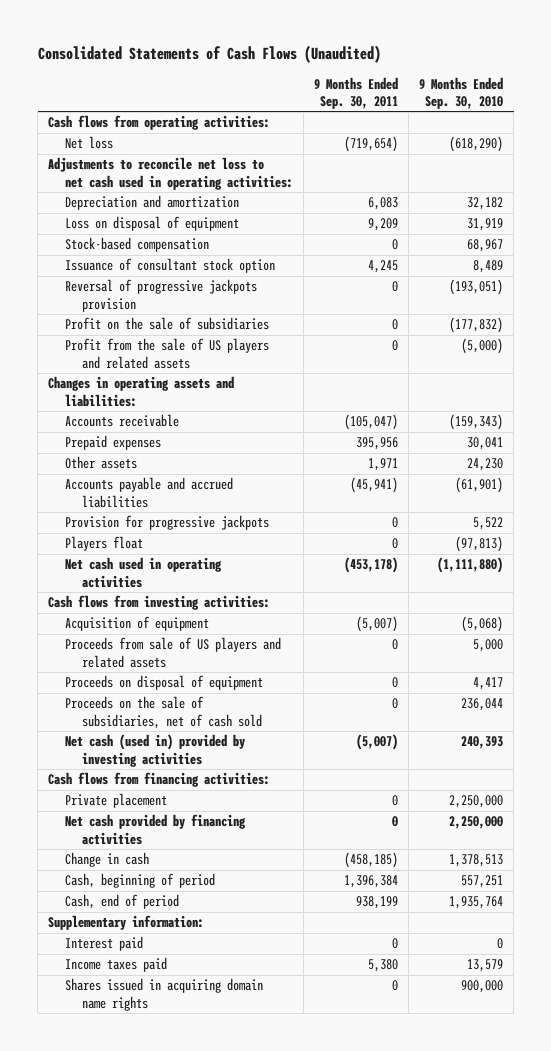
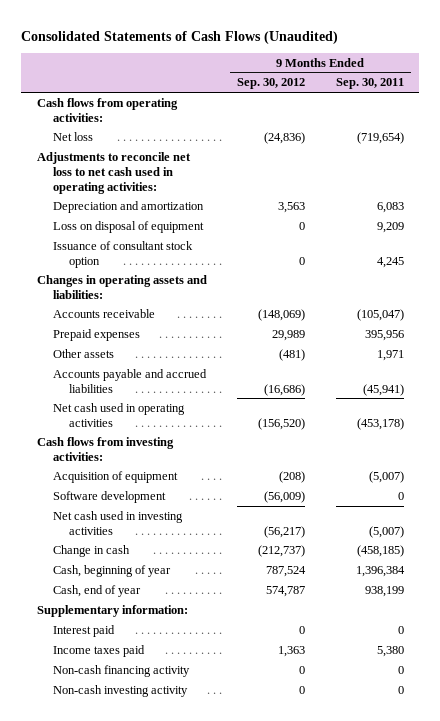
[419,76,504,109] 9 Months Ended Sep. 30, 2010 -> none
none -> [237,78,306,90] Sep. 30, 2012
[64,237,209,253] Stock-based compensation -> none
[64,279,257,312] Reversal of progressive jackpots provision -> none
[64,317,269,331] Profit on the sale of subsidiaries -> none
[64,338,269,369] Profit from the sale of US players and related assets -> none
[64,515,269,531] Provision for progressive jackpots -> none
[64,536,143,552] Players float -> none
[64,637,281,668] Proceeds from sale of US players and related assets -> none
[64,675,263,691] Proceeds on disposal of equipment -> none
[64,696,262,729] Proceeds on the sale of subsidiaries, net of cash sold -> none
[48,772,271,788] Cash flows from financing activities: -> none
[64,793,167,809] Private placement -> none
[64,814,246,845] Net cash provided by financing activities -> none
none -> [52,490,166,503] Software development
[64,734,245,767] Net cash (used in) provided by investing activities -> [52,510,183,535] Net cash used in investing activities
[64,873,215,889] Cash, beginning of period -> [52,564,171,577] Cash, beginning of year
[64,894,179,910] Cash, end of period -> [52,584,141,597] Cash, end of year
[64,978,263,1011] Shares issued in acquiring domain name rights -> none
none -> [52,664,190,677] Non-cash financing activity
none -> [52,684,188,697] Non-cash investing activity

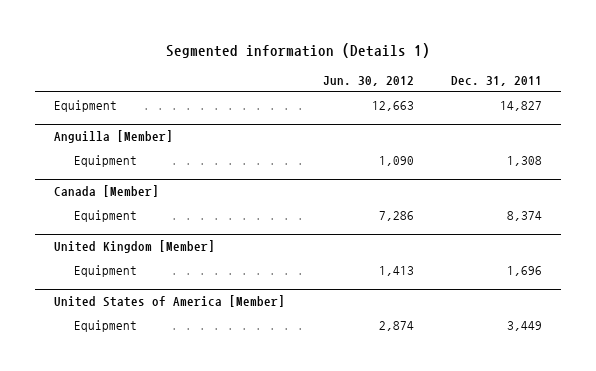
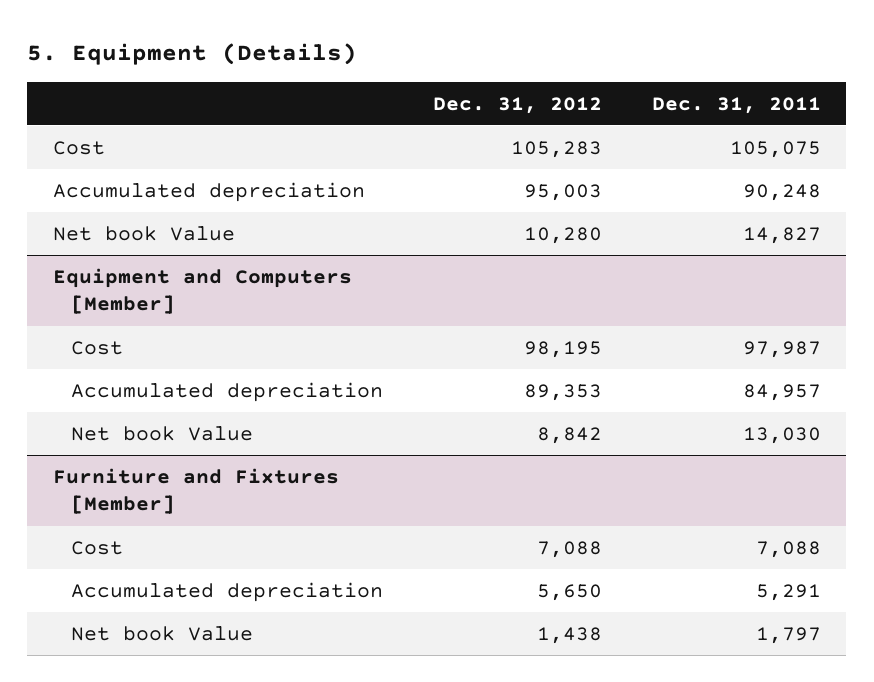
[166,43,431,59] Segmented information (Details 1) -> [27,43,358,66] 5. Equipment (Details)
[322,76,414,87] Jun. 30, 2012 -> none
none -> [432,96,602,114] Dec. 31, 2012
[53,130,173,144] Anguilla [Member] -> none
[73,154,137,167] Equipment -> none
[53,185,159,198] Canada [Member] -> none
[73,209,137,222] Equipment -> none
[53,240,215,254] United Kingdom [Member] -> none
[73,264,137,277] Equipment -> none
[53,295,285,308] United States of America [Member] -> none
[73,319,137,332] Equipment -> none
none -> [52,140,105,155] Cost
none -> [52,181,365,202] Accumulated depreciation
[53,99,117,112] Equipment -> [52,225,235,241] Net book Value
none -> [52,267,352,315] Equipment and Computers [Member]
none -> [70,340,123,355] Cost
none -> [70,381,383,402] Accumulated depreciation
none -> [70,425,253,441] Net book Value
none -> [52,467,339,515] Furniture and Fixtures [Member]
none -> [70,540,123,555] Cost
none -> [70,581,383,602] Accumulated depreciation
none -> [70,625,253,641] Net book Value

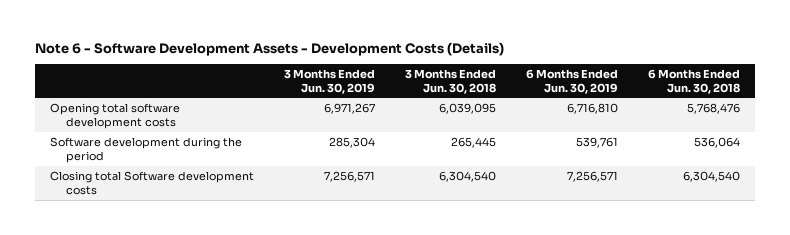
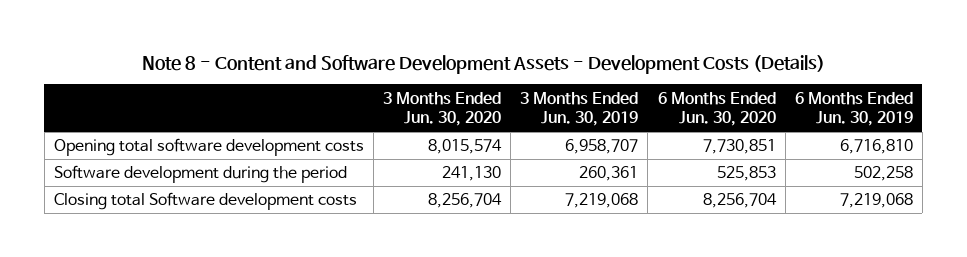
[35,41,505,56] Note 6 - Software Development Assets - Development Costs (Details) -> [142,54,826,74] Note 8 - Content and Software Development Assets - Development Costs (Details)
[404,68,496,94] 3 Months Ended Jun. 30, 2018 -> none
[647,68,740,94] 6 Months Ended Jun. 30, 2018 -> none
none -> [383,91,502,127] 3 Months Ended Jun. 30, 2020
none -> [657,91,776,127] 6 Months Ended Jun. 30, 2020
[324,102,376,114] 6,971,267 -> [565,139,639,155] 6,958,707
[329,136,376,148] 285,304 -> [579,166,639,182] 260,361
[575,136,618,148] 539,761 -> [853,166,913,182] 502,258
[324,170,376,182] 7,256,571 -> [565,193,639,209] 7,219,068
[566,170,618,182] 7,256,571 -> [839,193,913,209] 7,219,068

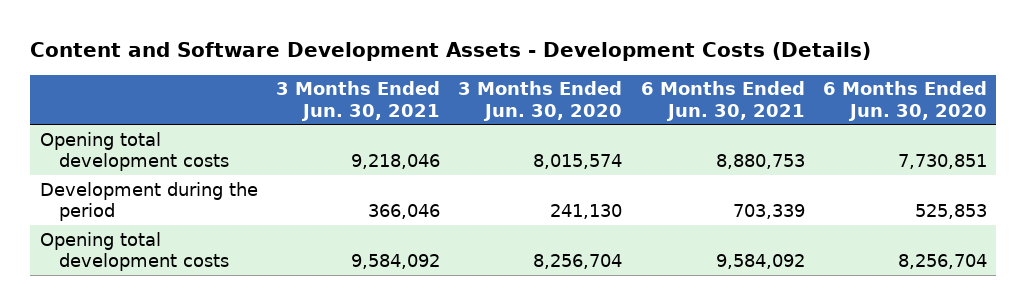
[142,54,826,74] Note 8 - Content and Software Development Assets - Development Costs (Details) -> [30,42,872,62] Content and Software Development Assets - Development Costs (Details)
[520,91,639,127] 3 Months Ended Jun. 30, 2019 -> none
[794,91,913,127] 6 Months Ended Jun. 30, 2019 -> none
none -> [275,81,440,121] 3 Months Ended Jun. 30, 2021
none -> [640,81,805,121] 6 Months Ended Jun. 30, 2021
[53,138,364,157] Opening total software development costs -> [39,131,229,171] Opening total development costs
[53,165,347,184] Software development during the period -> [39,181,258,221] Development during the period
[53,192,357,211] Closing total Software development costs -> [39,231,229,271] Opening total development costs

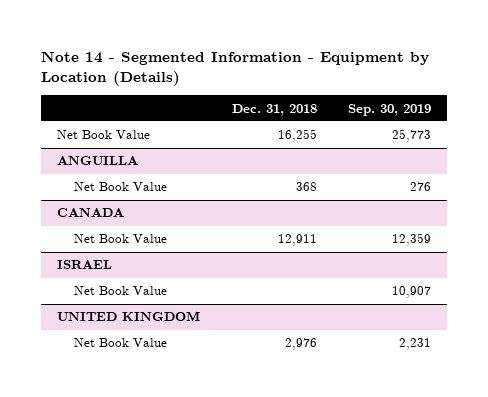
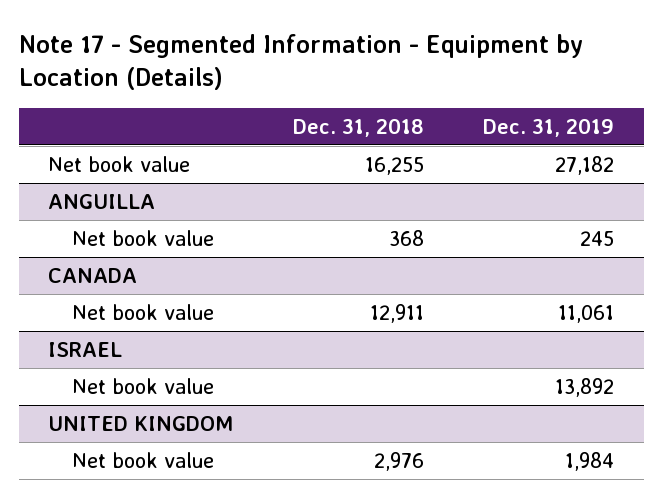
[41,50,430,87] Note 14 - Segmented Information - Equipment by Location (Details) -> [18,33,583,91] Note 17 - Segmented Information - Equipment by Location (Details)
[348,103,432,116] Sep. 30, 2019 -> none
none -> [483,117,615,137] Dec. 31, 2019
[57,130,151,140] Net Book Value -> [48,155,191,172] Net book value
[74,182,168,192] Net Book Value -> [72,229,215,246] Net book value
[74,234,168,244] Net Book Value -> [72,303,215,320] Net book value
[74,286,168,296] Net Book Value -> [72,377,215,394] Net book value
[74,338,168,348] Net Book Value -> [72,451,215,468] Net book value

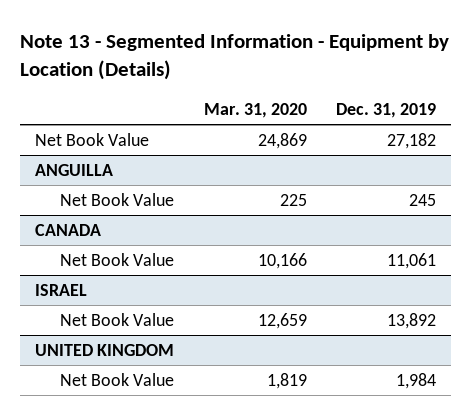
[18,33,583,91] Note 17 - Segmented Information - Equipment by Location (Details) -> [20,34,450,81] Note 13 - Segmented Information - Equipment by Location (Details)
[292,117,424,137] Dec. 31, 2018 -> none
none -> [203,103,307,119] Mar. 31, 2020
[48,155,191,172] Net book value -> [34,132,149,146] Net Book Value
[72,229,215,246] Net book value -> [59,192,174,206] Net Book Value
[72,303,215,320] Net book value -> [59,252,174,266] Net Book Value
[72,377,215,394] Net book value -> [59,312,174,326] Net Book Value
[72,451,215,468] Net book value -> [59,372,174,386] Net Book Value

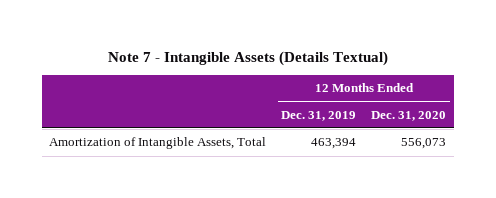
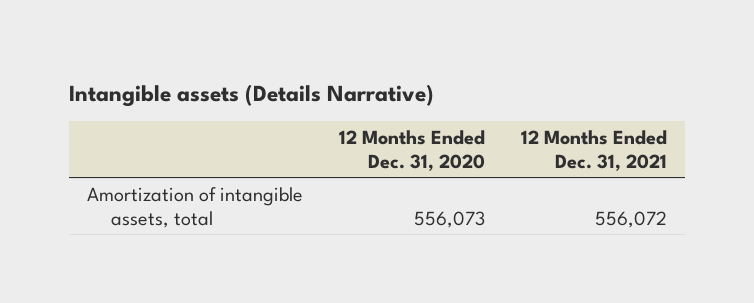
[107,50,388,66] Note 7 - Intangible Assets (Details Textual) -> [69,83,435,107] Intangible assets (Details Narrative)
[281,110,357,121] Dec. 31, 2019 -> none
none -> [520,129,667,171] 12 Months Ended Dec. 31, 2021
[49,137,267,150] Amortization of Intangible Assets, Total -> [87,186,304,228] Amortization of intangible assets, total

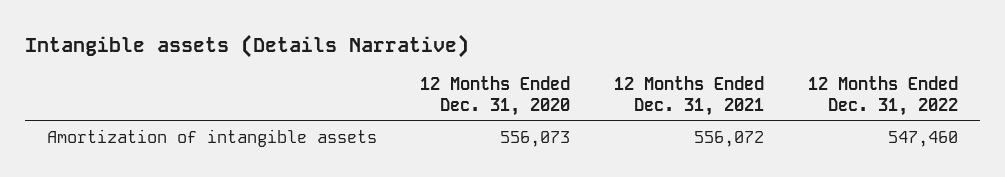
none -> [807,76,958,117] 12 Months Ended Dec. 31, 2022
[87,186,304,228] Amortization of intangible assets, total -> [46,129,377,148] Amortization of intangible assets

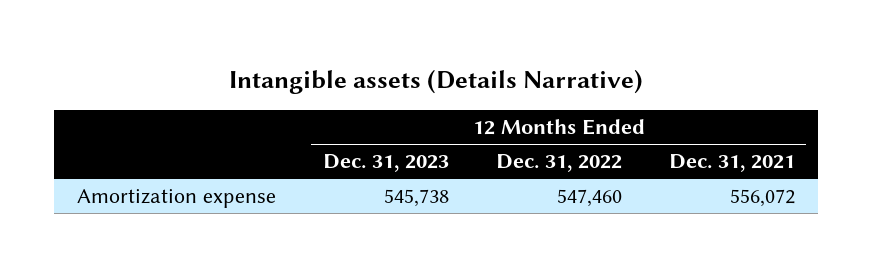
[420,76,571,117] 12 Months Ended Dec. 31, 2020 -> none
none -> [323,154,450,173] Dec. 31, 2023
[46,129,377,148] Amortization of intangible assets -> [77,189,277,209] Amortization expense

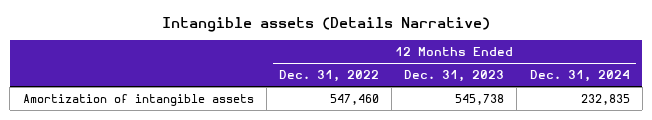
[668,154,795,173] Dec. 31, 2021 -> none
none -> [529,70,630,83] Dec. 31, 2024
[77,189,277,209] Amortization expense -> [22,94,254,107] Amortization of intangible assets

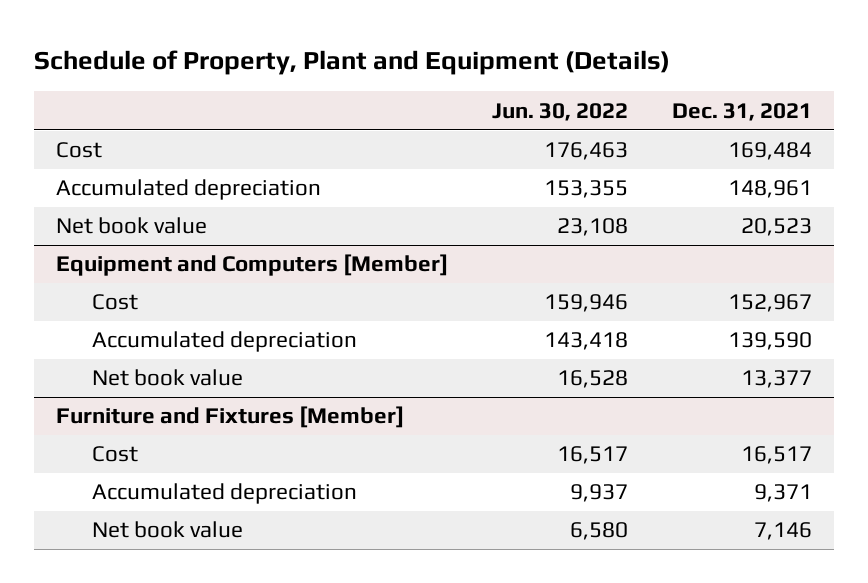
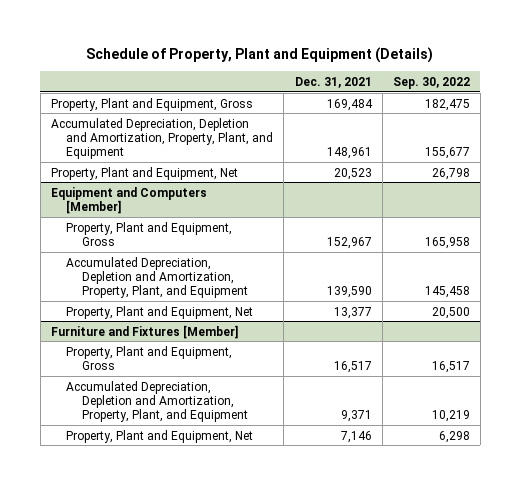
[492,102,629,121] Jun. 30, 2022 -> none
none -> [392,76,470,89] Sep. 30, 2022
[56,142,103,159] Cost -> [50,97,253,111] Property, Plant and Equipment, Gross
[56,179,322,201] Accumulated depreciation -> [50,117,274,159] Accumulated Depreciation, Depletion and Amortization, Property, Plant, and Equipment
[56,217,208,235] Net book value -> [50,166,238,180] Property, Plant and Equipment, Net
[91,294,138,311] Cost -> [66,221,233,246] Property, Plant and Equipment, Gross
[91,331,357,353] Accumulated depreciation -> [66,256,249,298] Accumulated Depreciation, Depletion and Amortization, Property, Plant, and Equipment
[91,369,243,387] Net book value -> [66,305,254,319] Property, Plant and Equipment, Net
[91,446,138,463] Cost -> [66,345,233,370] Property, Plant and Equipment, Gross
[91,483,357,505] Accumulated depreciation -> [66,380,249,422] Accumulated Depreciation, Depletion and Amortization, Property, Plant, and Equipment
[91,521,243,539] Net book value -> [66,429,254,443] Property, Plant and Equipment, Net

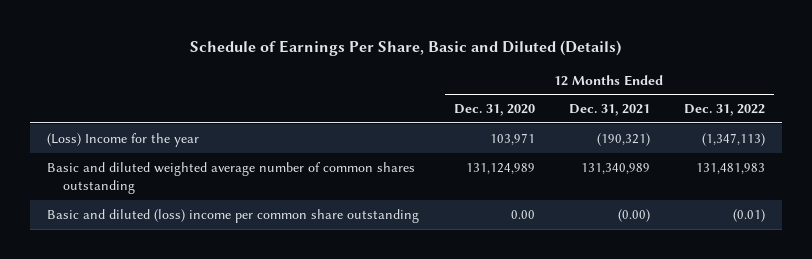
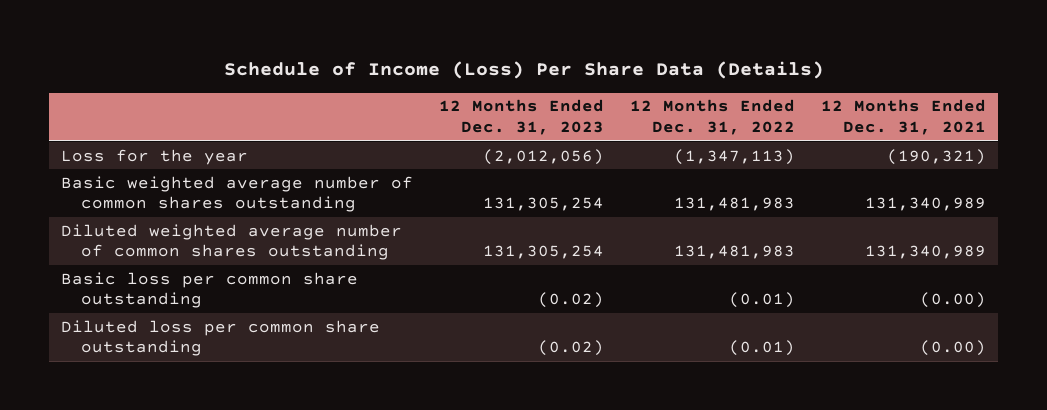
[190,39,622,56] Schedule of Earnings Per Share, Basic and Diluted (Details) -> [223,61,824,80] Schedule of Income (Loss) Per Share Data (Details)
[453,104,535,117] Dec. 31, 2020 -> none
none -> [439,99,605,135] 12 Months Ended Dec. 31, 2023
[47,132,200,147] (Loss) Income for the year -> [61,148,249,165] Loss for the year
[47,161,416,194] Basic and diluted weighted average number of common shares outstanding -> [61,175,414,213] Basic weighted average number of common shares outstanding
none -> [61,223,403,261] Diluted weighted average number of common shares outstanding
[47,208,420,223] Basic and diluted (loss) income per common share outstanding -> [61,271,359,309] Basic loss per common share outstanding
none -> [61,319,381,357] Diluted loss per common share outstanding

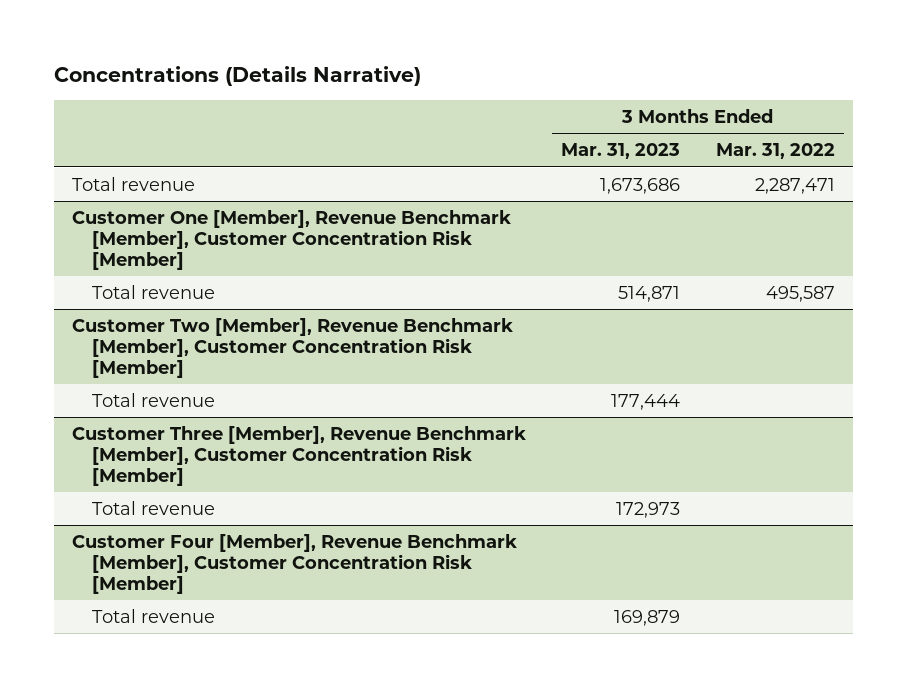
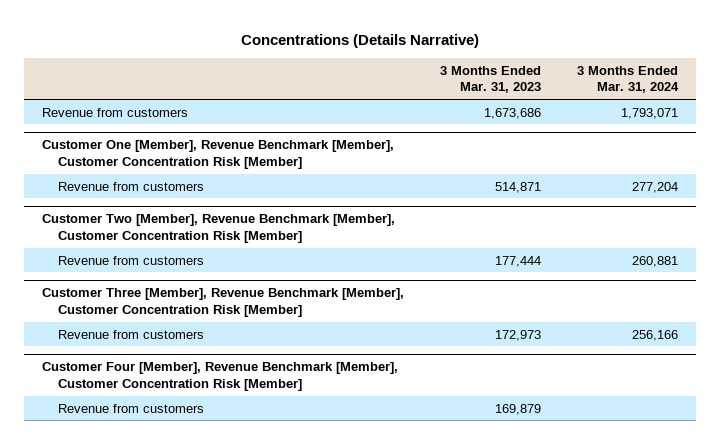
[715,143,835,160] Mar. 31, 2022 -> none
none -> [577,65,680,94] 3 Months Ended Mar. 31, 2024
[71,177,195,192] Total revenue -> [42,107,189,117] Revenue from customers
[91,285,215,300] Total revenue -> [57,181,204,191] Revenue from customers
[91,393,215,408] Total revenue -> [57,255,204,265] Revenue from customers
[91,501,215,516] Total revenue -> [57,329,204,339] Revenue from customers
[91,609,215,624] Total revenue -> [57,403,204,413] Revenue from customers

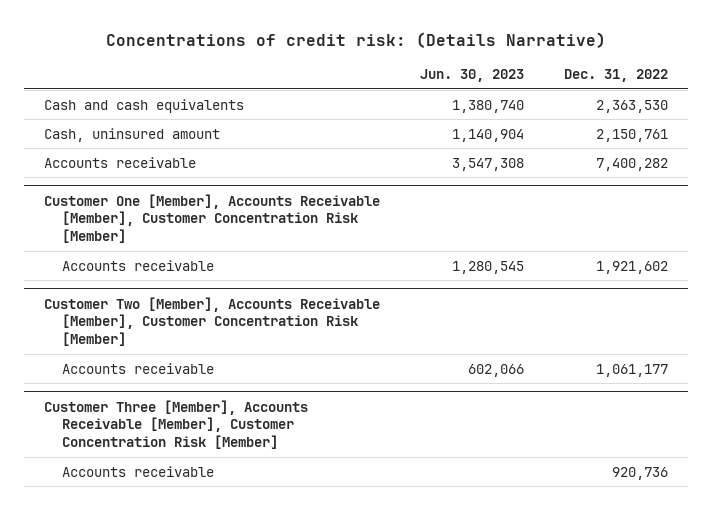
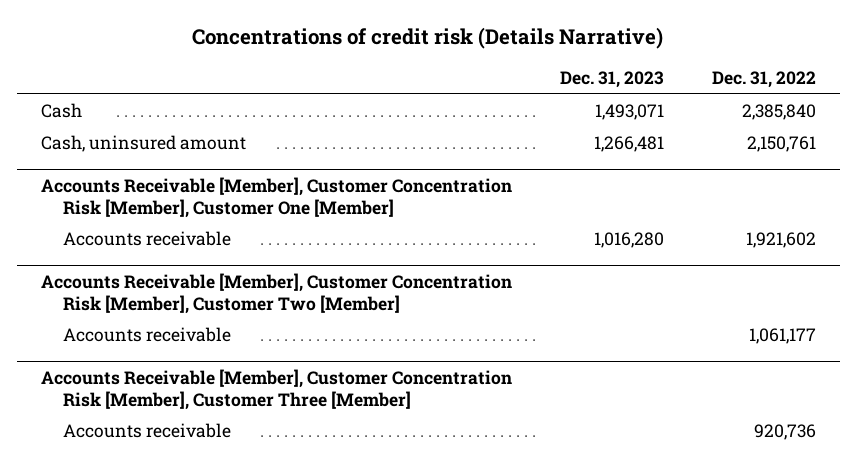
[105,31,606,48] Concentrations of credit risk: (Details Narrative) -> [192,27,664,50] Concentrations of credit risk (Details Narrative)
[419,69,524,83] Jun. 30, 2023 -> none
none -> [559,71,664,89] Dec. 31, 2023
[43,98,244,113] Cash and cash equivalents -> none
none -> [40,103,82,119] Cash
[43,156,196,168] Accounts receivable -> none
[43,193,380,244] Customer One [Member], Accounts Receivable [Member], Customer Concentration Risk [Member] -> [40,177,512,218] Accounts Receivable [Member], Customer Concentration Risk [Member], Customer One [Member]
[43,296,380,347] Customer Two [Member], Accounts Receivable [Member], Customer Concentration Risk [Member] -> [40,273,512,314] Accounts Receivable [Member], Customer Concentration Risk [Member], Customer Two [Member]
[43,399,308,450] Customer Three [Member], Accounts Receivable [Member], Customer Concentration Risk [Member] -> [40,369,512,410] Accounts Receivable [Member], Customer Concentration Risk [Member], Customer Three [Member]

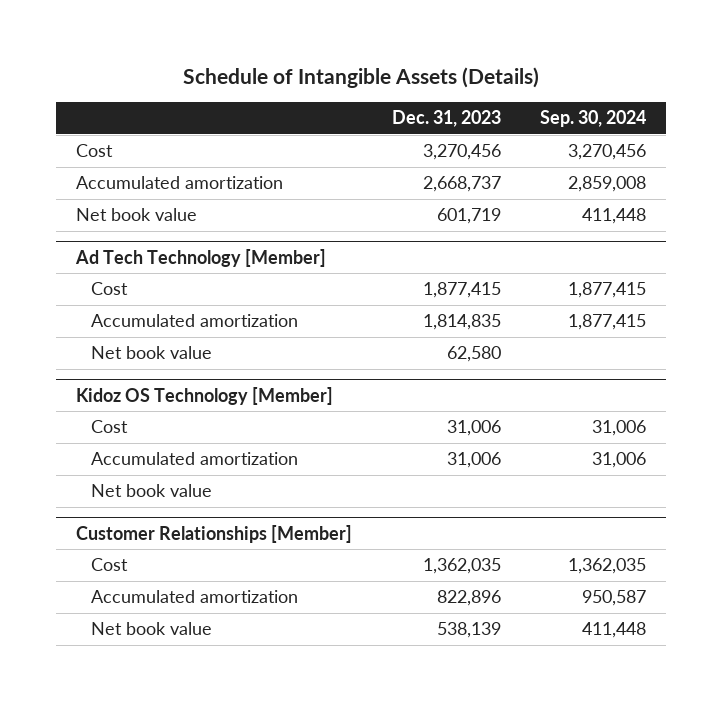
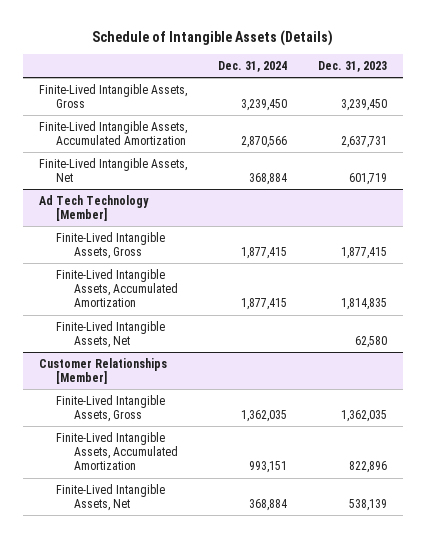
[540,110,647,128] Sep. 30, 2024 -> none
none -> [218,61,288,73] Dec. 31, 2024
[76,144,114,158] Cost -> none
none -> [39,83,188,109] Finite-Lived Intangible Assets, Gross
[76,176,284,190] Accumulated amortization -> [39,120,188,146] Finite-Lived Intangible Assets, Accumulated Amortization
[422,176,501,193] 2,668,737 -> [341,136,388,149] 2,637,731
[76,208,198,222] Net book value -> [39,157,188,183] Finite-Lived Intangible Assets, Net
[76,386,334,405] Kidoz OS Technology [Member] -> none
[90,420,128,434] Cost -> none
[90,452,298,466] Accumulated amortization -> none
[90,484,212,498] Net book value -> none
[90,282,128,296] Cost -> [56,231,166,260] Finite-Lived Intangible Assets, Gross
[90,314,298,328] Accumulated amortization -> [56,268,178,308] Finite-Lived Intangible Assets, Accumulated Amortization
[90,346,212,360] Net book value -> [56,320,166,349] Finite-Lived Intangible Assets, Net
[90,558,128,572] Cost -> [56,394,166,423] Finite-Lived Intangible Assets, Gross
[90,590,298,604] Accumulated amortization -> [56,431,178,471] Finite-Lived Intangible Assets, Accumulated Amortization
[90,622,212,636] Net book value -> [56,483,166,512] Finite-Lived Intangible Assets, Net

